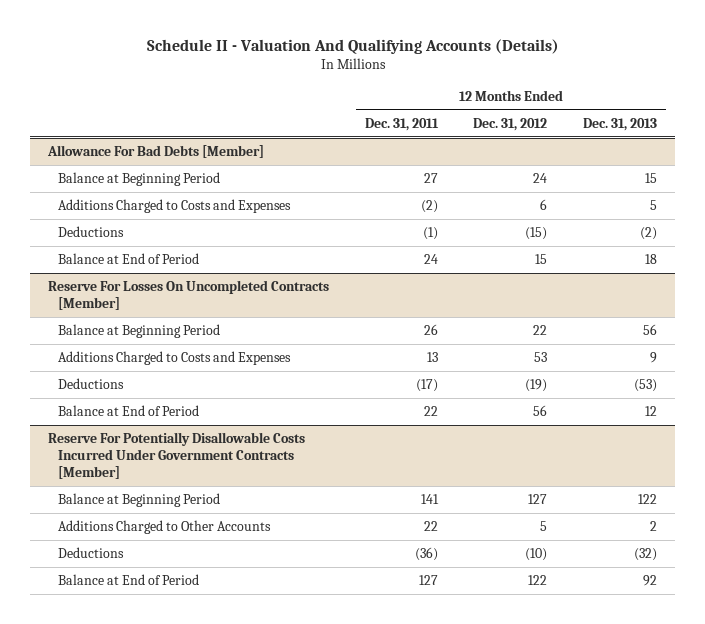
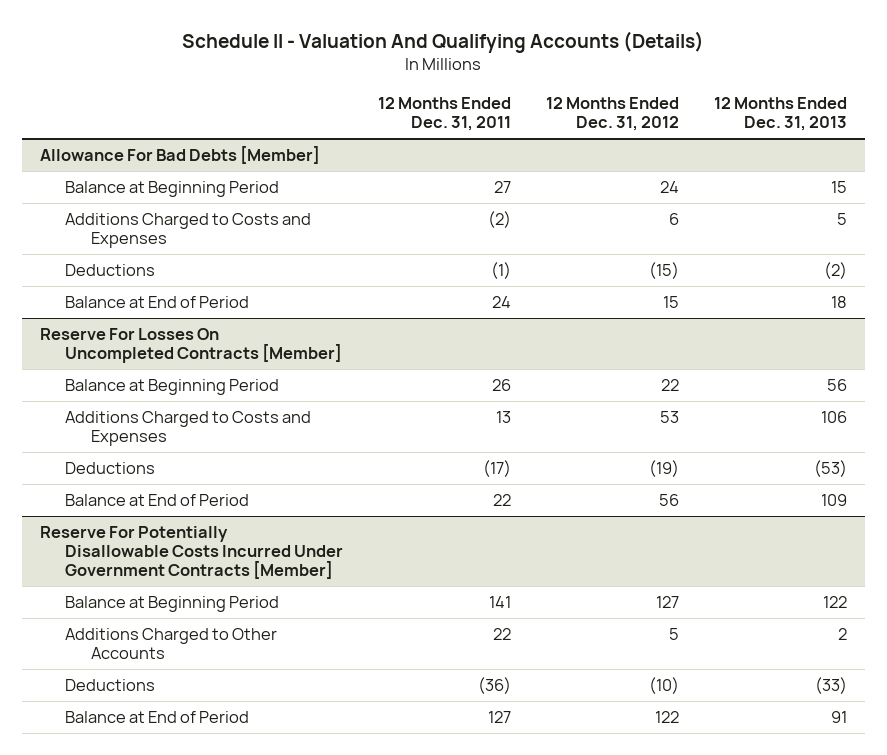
[650,352,658,364] 9 -> [821,411,848,424] 106
[645,406,658,417] 12 -> [821,494,848,507] 109
[634,548,658,562] (32) -> [815,677,848,695] (33)
[643,575,658,587] 92 -> [831,711,848,724] 91

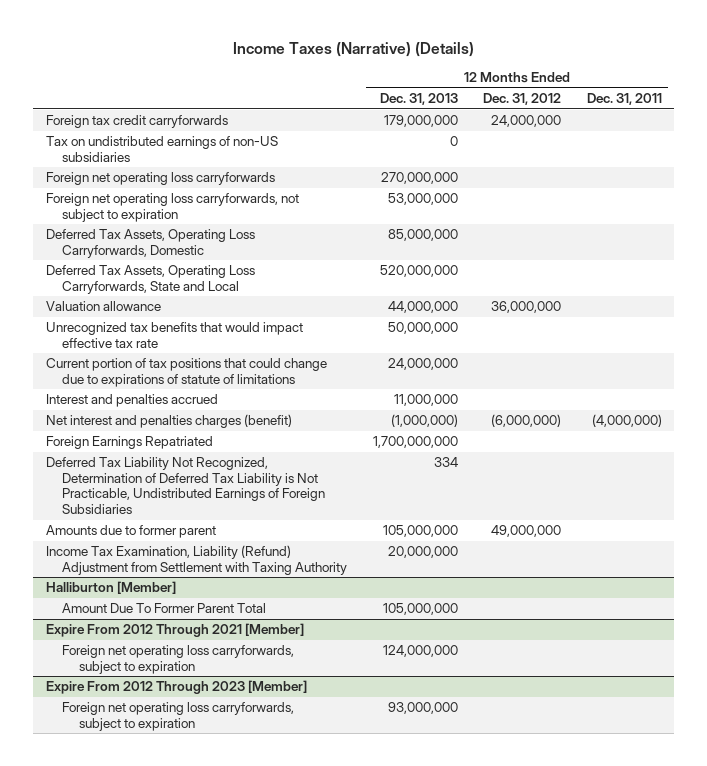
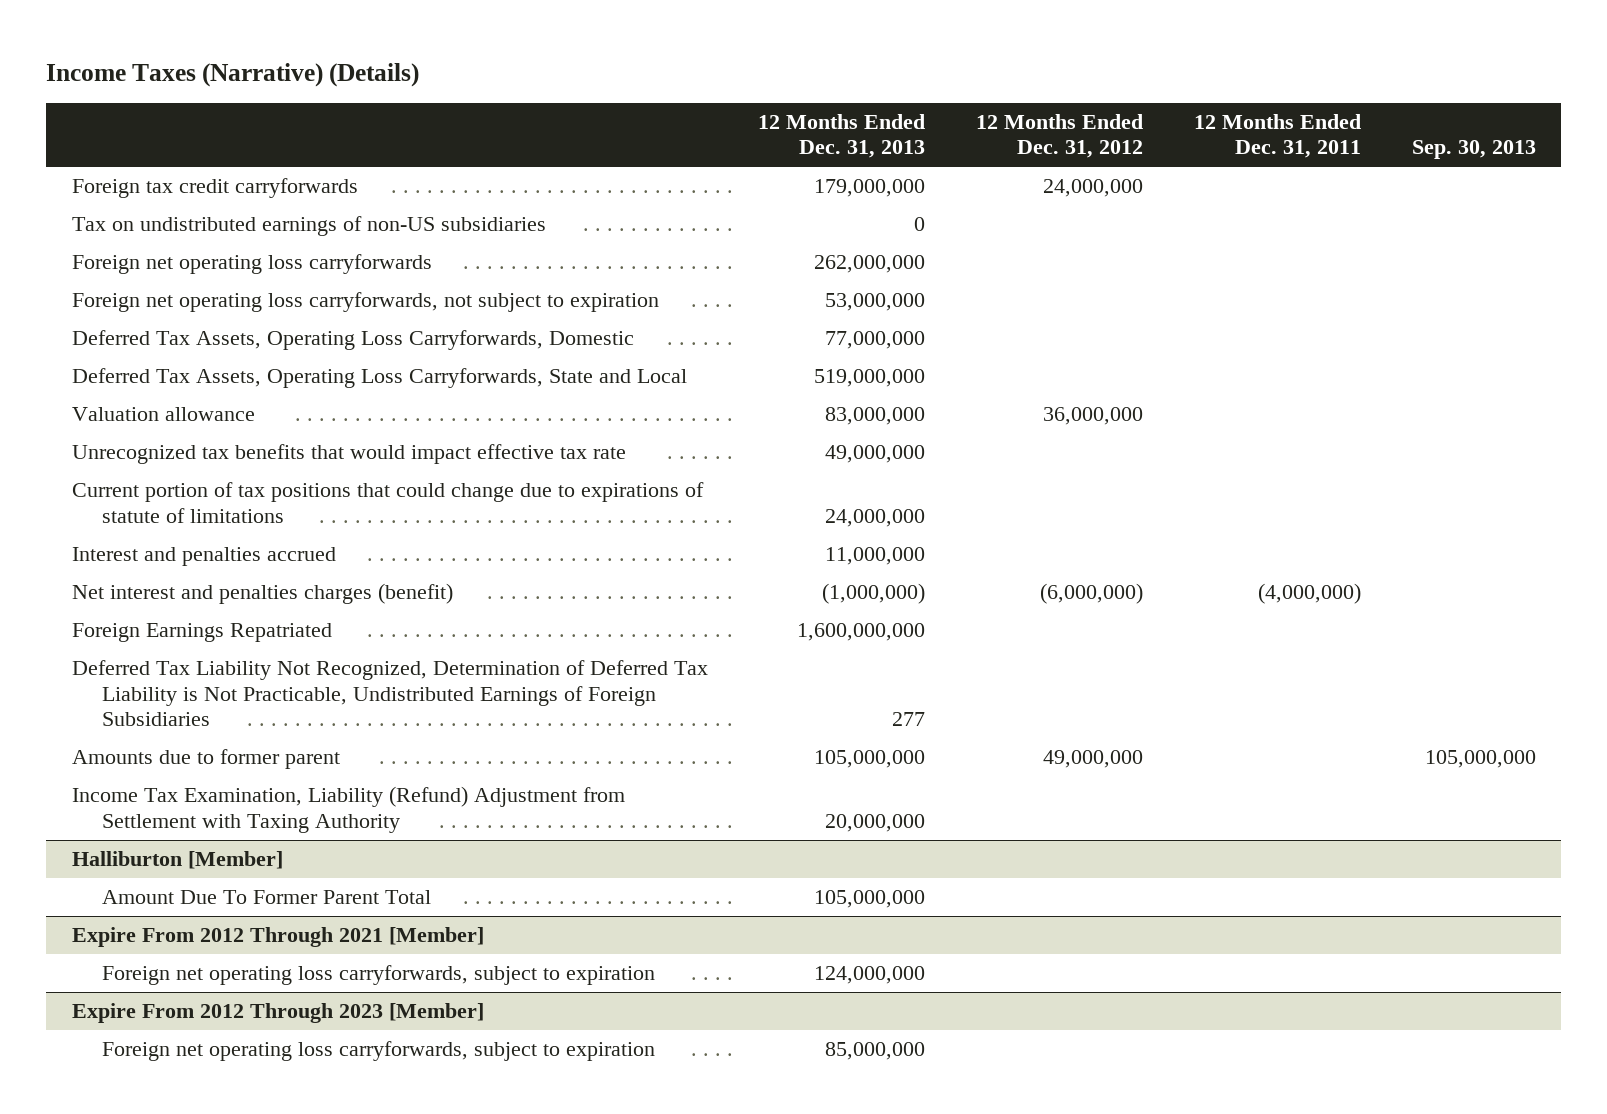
none -> [1411,140,1536,160] Sep. 30, 2013
[380,172,458,185] 270,000,000 -> [814,255,926,274] 262,000,000
[387,229,458,242] 85,000,000 -> [825,331,926,350] 77,000,000
[379,265,458,278] 520,000,000 -> [814,369,926,388] 519,000,000
[387,301,458,314] 44,000,000 -> [825,407,926,426] 83,000,000
[387,322,458,335] 50,000,000 -> [825,445,926,464] 49,000,000
[372,436,458,449] 1,700,000,000 -> [797,623,926,642] 1,600,000,000
[433,457,458,468] 334 -> [892,712,926,727] 277
[387,702,458,715] 93,000,000 -> [825,1042,926,1061] 85,000,000

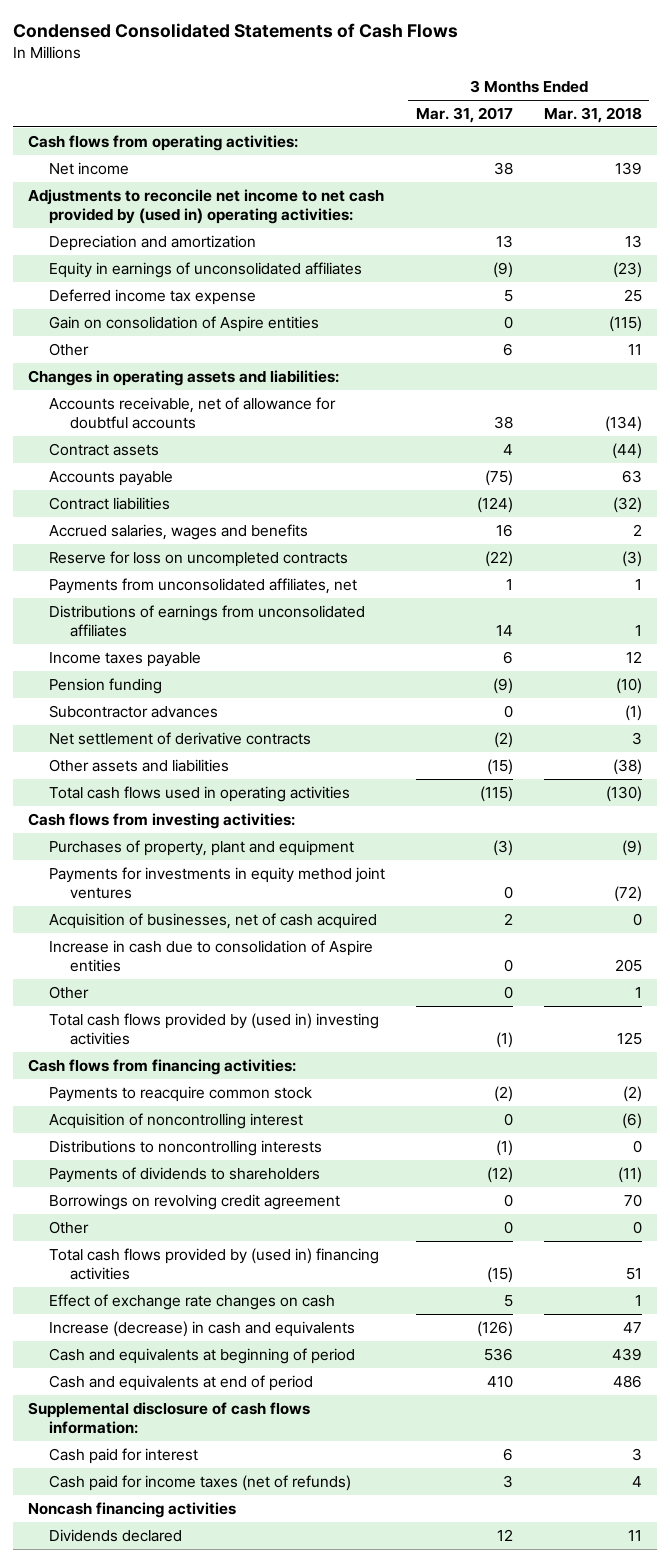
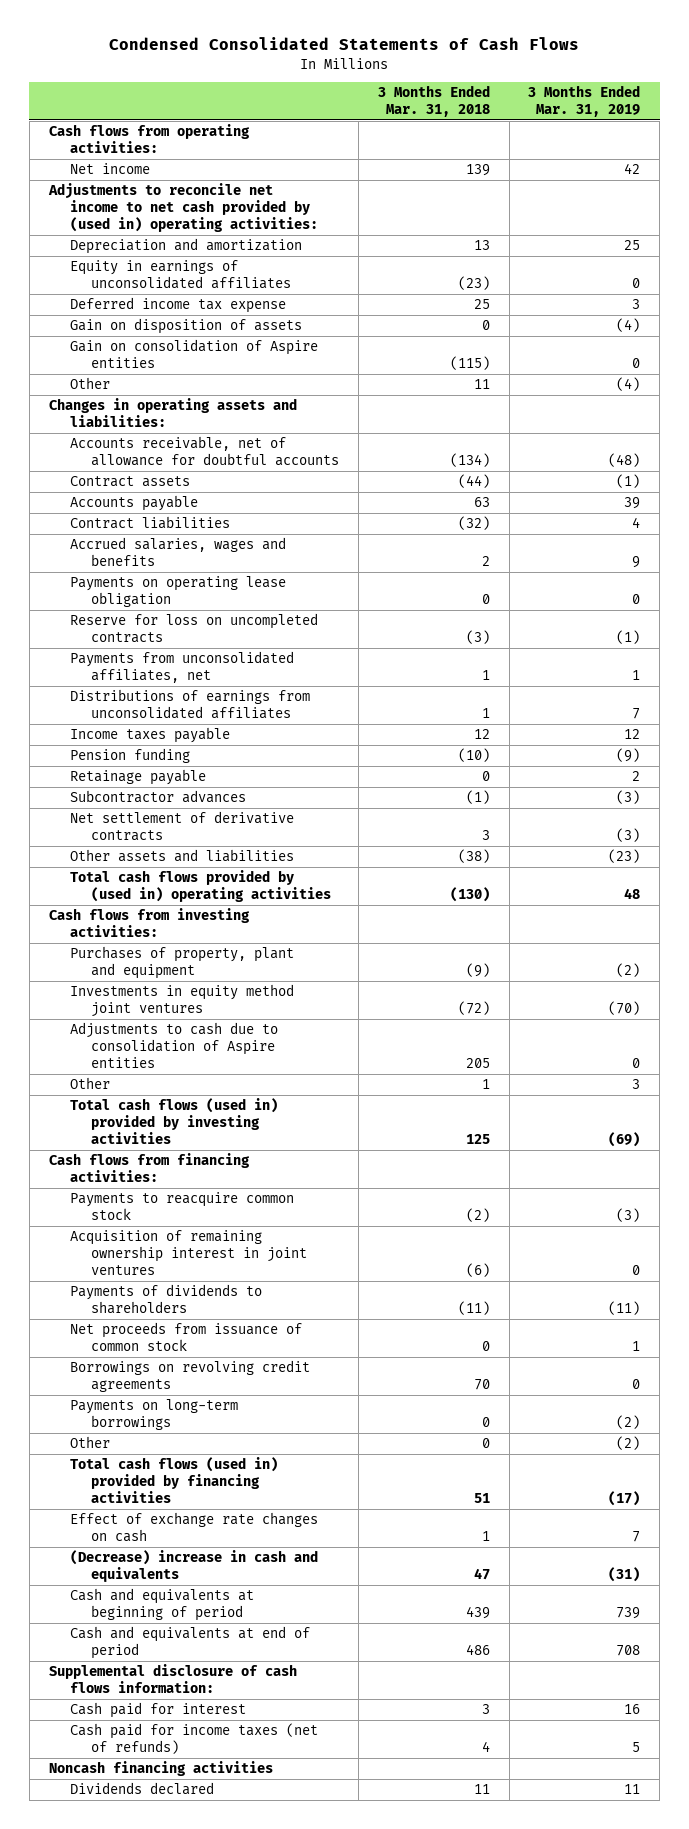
[415,106,513,123] Mar. 31, 2017 -> none
none -> [528,85,641,118] 3 Months Ended Mar. 31, 2019
none -> [69,318,302,335] Gain on disposition of assets
none -> [69,576,286,608] Payments on operating lease obligation
none -> [69,769,206,786] Retainage payable
[49,785,351,802] Total cash flows used in operating activities -> [69,870,331,903] Total cash flows provided by (used in) operating activities
[49,912,378,929] Acquisition of businesses, net of cash acquired -> none
[49,866,386,900] Payments for investments in equity method joint ventures -> [69,984,294,1018] Investments in equity method joint ventures
[49,939,374,973] Increase in cash due to consolidation of Aspire entities -> [69,1022,278,1069] Adjustments to cash due to consolidation of Aspire entities
[49,1012,380,1046] Total cash flows provided by (used in) investing activities -> [69,1098,278,1145] Total cash flows (used in) provided by investing activities
[49,1139,323,1156] Distributions to noncontrolling interests -> none
[49,1112,304,1129] Acquisition of noncontrolling interest -> [69,1230,307,1276] Acquisition of remaining ownership interest in joint ventures
none -> [69,1322,302,1352] Net proceeds from issuance of common stock
[49,1193,341,1210] Borrowings on revolving credit agreement -> [69,1360,310,1393] Borrowings on revolving credit agreements
none -> [69,1399,238,1431] Payments on long-term borrowings
[49,1247,380,1281] Total cash flows provided by (used in) financing activities -> [69,1457,278,1504] Total cash flows (used in) provided by financing activities
[49,1320,356,1337] Increase (decrease) in cash and equivalents -> [69,1550,318,1583] (Decrease) increase in cash and equivalents

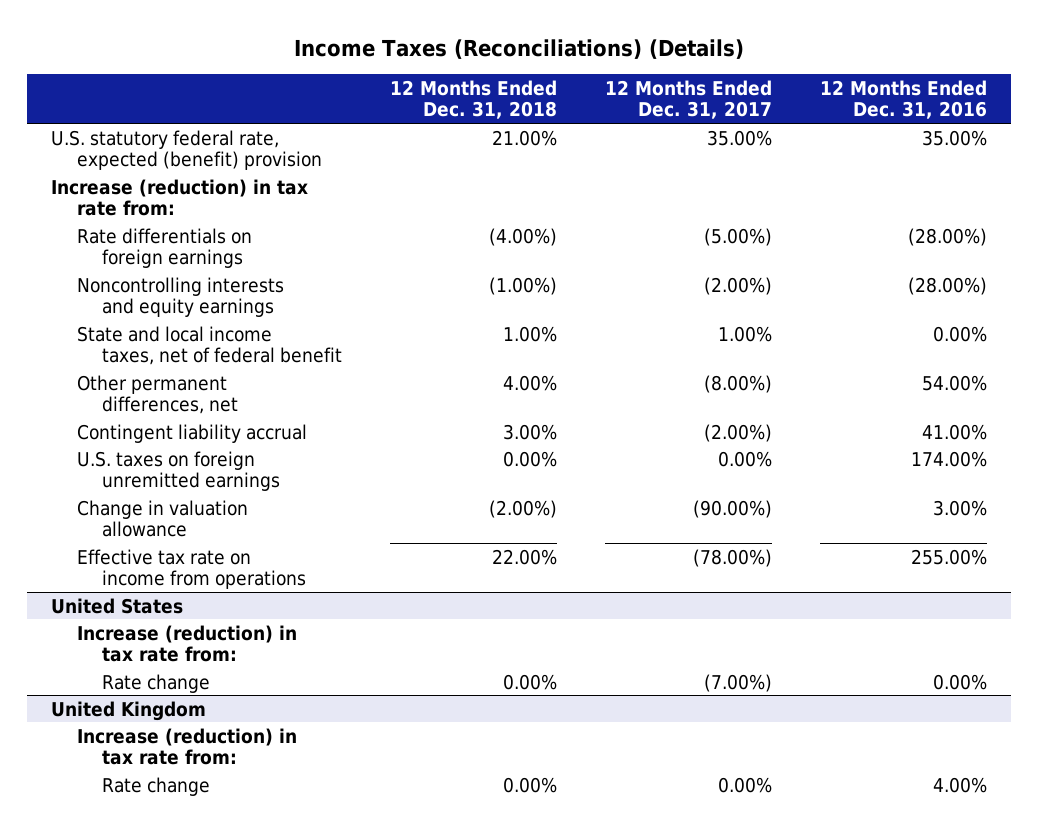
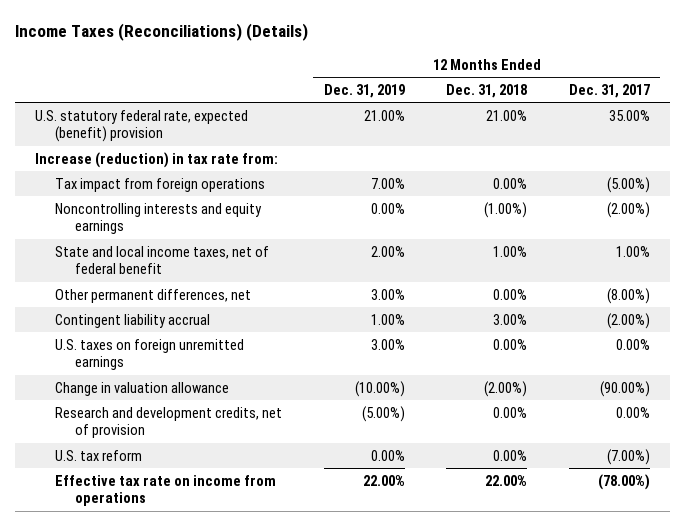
[820,79,988,120] 12 Months Ended Dec. 31, 2016 -> none
none -> [323,83,405,98] Dec. 31, 2019
[76,227,252,269] Rate differentials on foreign earnings -> none
none -> [55,177,266,192] Tax impact from foreign operations
[503,374,558,391] 4.00% -> [493,288,528,300] 0.00%
none -> [55,406,283,439] Research and development credits, net of provision
none -> [55,449,143,461] U.S. tax reform
[50,597,183,614] United States -> none
[76,624,297,663] Increase (reduction) in tax rate from: -> none
[102,673,211,693] Rate change -> none
[50,700,206,721] United Kingdom -> none
[76,727,297,766] Increase (reduction) in tax rate from: -> none
[102,776,211,796] Rate change -> none

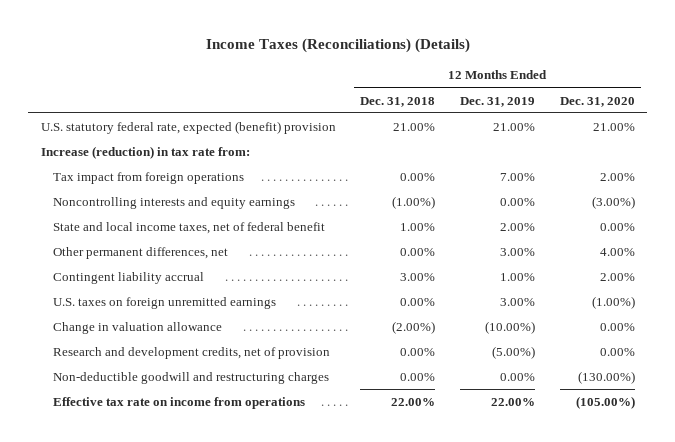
[568,83,650,98] Dec. 31, 2017 -> none
none -> [559,96,635,107] Dec. 31, 2020
[55,449,143,461] U.S. tax reform -> none
none -> [53,371,330,384] Non-deductible goodwill and restructuring charges

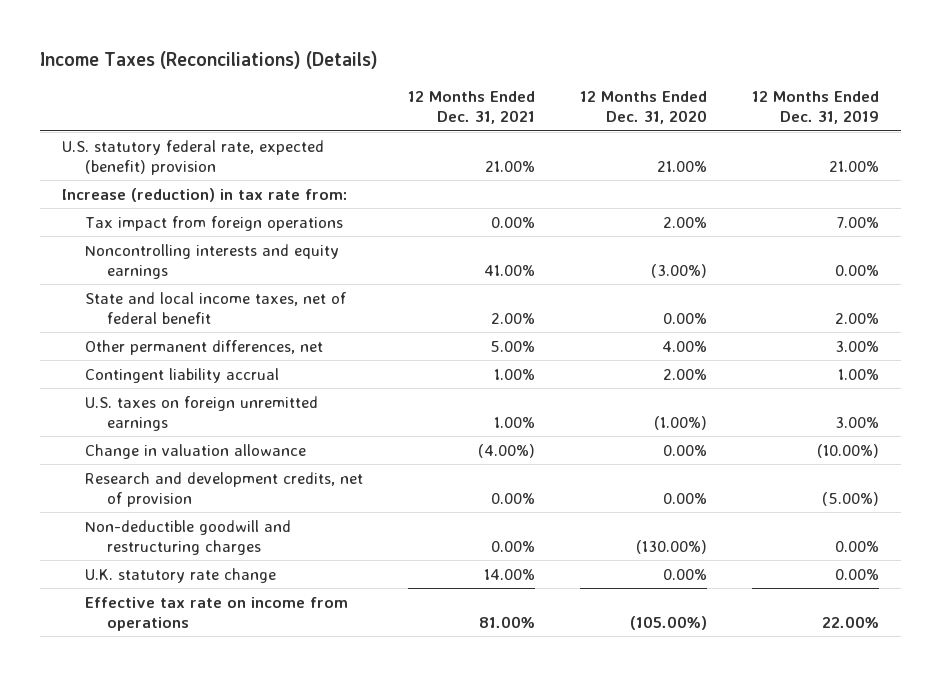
[360,96,436,107] Dec. 31, 2018 -> none
none -> [407,91,535,125] 12 Months Ended Dec. 31, 2021
none -> [84,567,276,583] U.K. statutory rate change

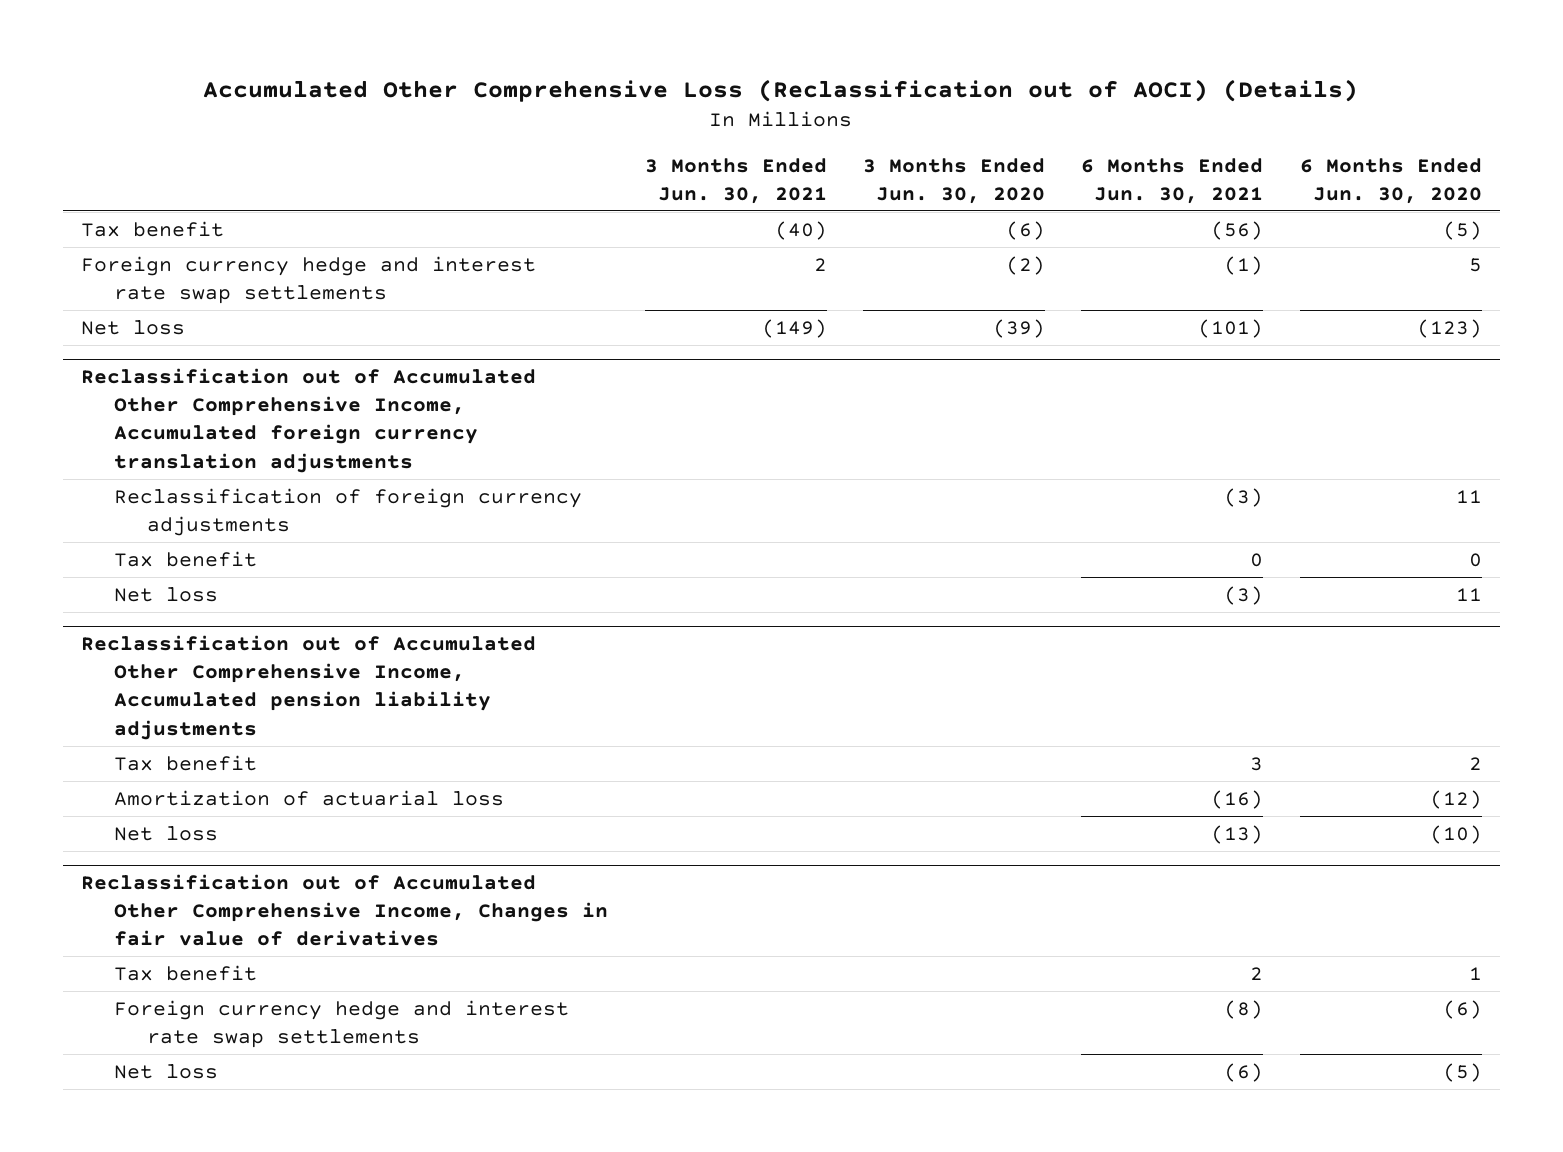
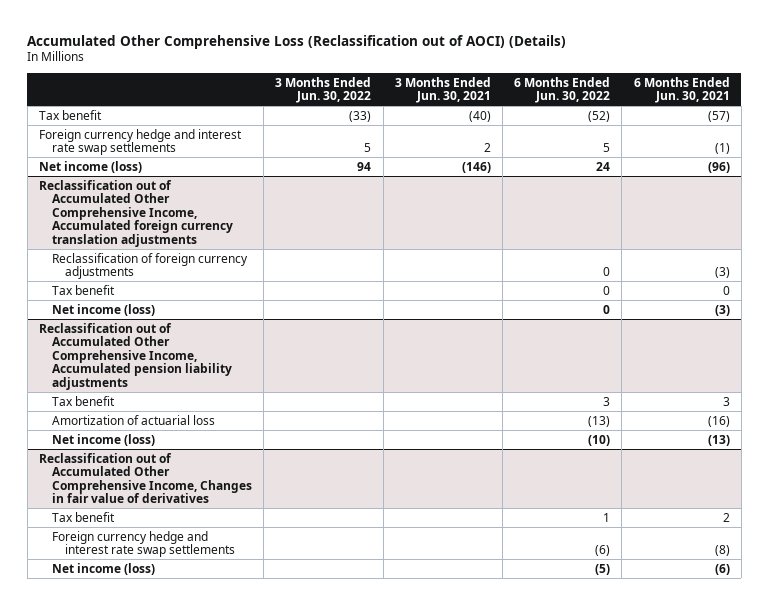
[863,157,1046,204] 3 Months Ended Jun. 30, 2020 -> none
[1299,157,1482,204] 6 Months Ended Jun. 30, 2020 -> none
none -> [275,76,372,104] 3 Months Ended Jun. 30, 2022
none -> [514,76,611,104] 6 Months Ended Jun. 30, 2022
[1211,220,1264,240] (56) -> [707,110,730,122] (57)
[80,319,185,335] Net loss -> [39,160,143,173] Net income (loss)
[761,318,827,338] (149) -> [461,161,491,173] (146)
[1198,318,1264,338] (101) -> [707,161,730,173] (96)
[114,586,219,602] Net loss -> [52,303,156,316] Net income (loss)
[114,825,219,841] Net loss -> [52,433,156,446] Net income (loss)
[114,1063,219,1079] Net loss -> [52,562,156,575] Net income (loss)

